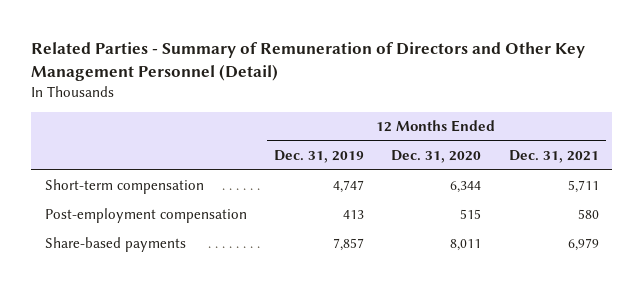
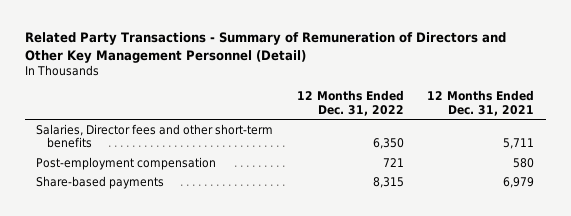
[31,42,586,82] Related Parties - Summary of Remuneration of Directors and Other Key Management Personnel (Detail) -> [24,32,506,63] Related Party Transactions - Summary of Remuneration of Directors and Other Key Management Personnel (Detail)
[274,150,365,164] Dec. 31, 2019 -> none
[391,150,482,164] Dec. 31, 2020 -> none
none -> [296,89,404,116] 12 Months Ended Dec. 31, 2022
[44,179,204,195] Short-term compensation -> [36,123,274,149] Salaries, Director fees and other short-term benefits

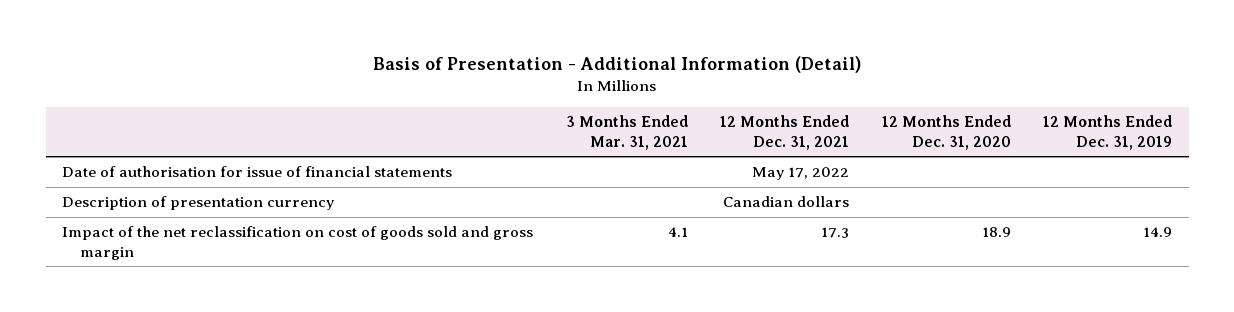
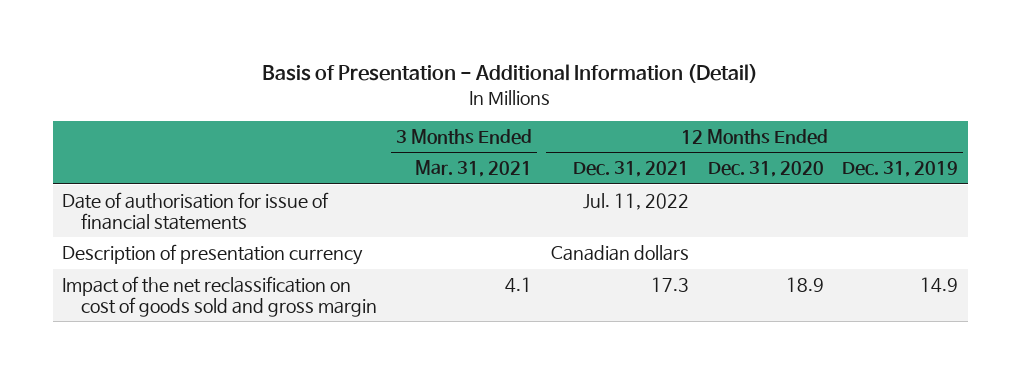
[752,167,850,181] May 17, 2022 -> [582,193,689,211] Jul. 11, 2022

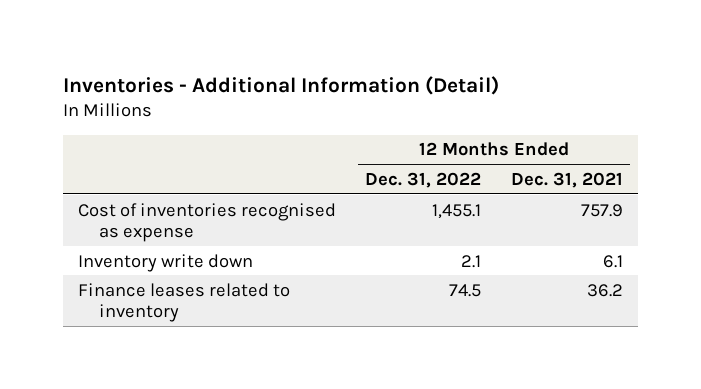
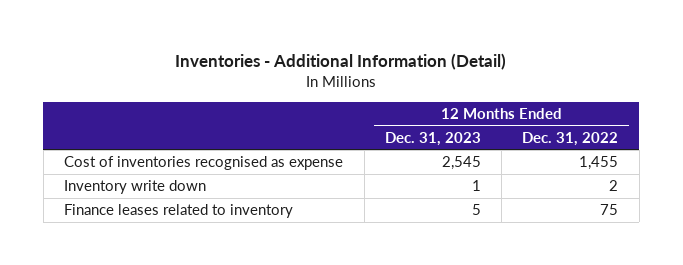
[511,171,624,188] Dec. 31, 2021 -> none
none -> [384,131,481,146] Dec. 31, 2023
[432,203,482,219] 1,455.1 -> [579,156,619,171] 1,455
[461,254,482,268] 2.1 -> [609,180,619,192] 2
[449,283,482,297] 74.5 -> [600,204,619,216] 75

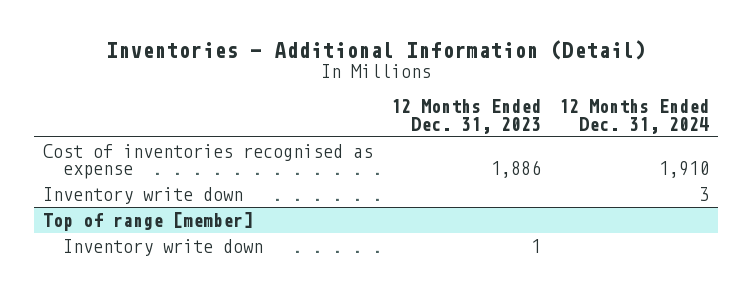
[522,131,619,146] Dec. 31, 2022 -> none
none -> [558,99,709,134] 12 Months Ended Dec. 31, 2024
[441,156,481,171] 2,545 -> [490,160,541,179] 1,886
none -> [43,186,244,204] Inventory write down
none -> [43,211,254,231] Top of range [member]
[64,204,294,219] Finance leases related to inventory -> none

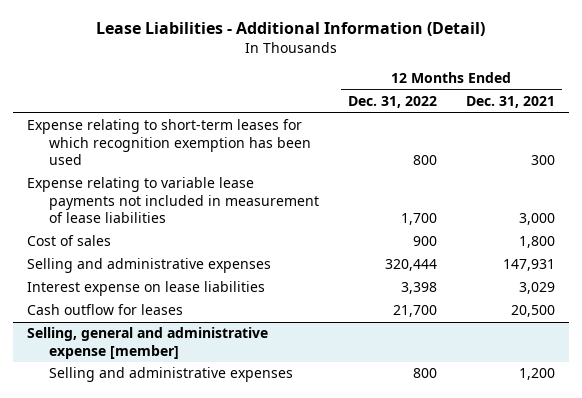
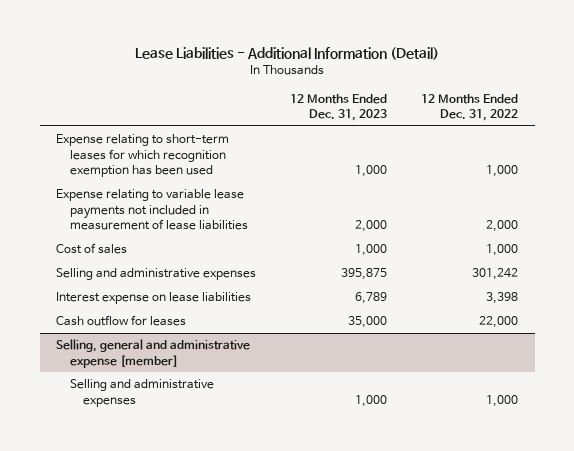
[465,96,555,109] Dec. 31, 2021 -> none
none -> [290,93,388,122] 12 Months Ended Dec. 31, 2023
[413,155,438,166] 800 -> [485,165,518,178] 1,000
[401,213,438,226] 1,700 -> [485,220,518,233] 2,000
[413,236,438,247] 900 -> [485,244,518,257] 1,000
[385,259,438,272] 320,444 -> [471,268,518,281] 301,242
[393,305,438,318] 21,700 -> [478,316,518,329] 22,000
[413,368,438,379] 800 -> [485,394,518,407] 1,000

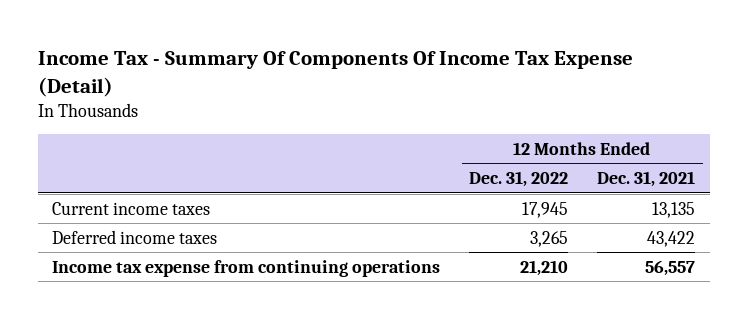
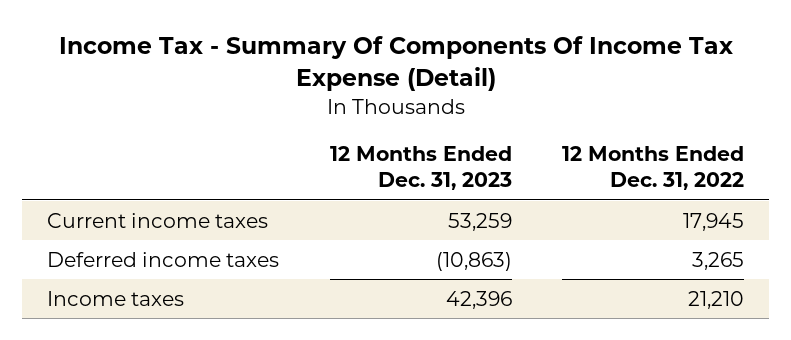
[597,171,696,188] Dec. 31, 2021 -> none
none -> [329,146,512,191] 12 Months Ended Dec. 31, 2023
[52,259,441,277] Income tax expense from continuing operations -> [47,290,185,306] Income taxes

